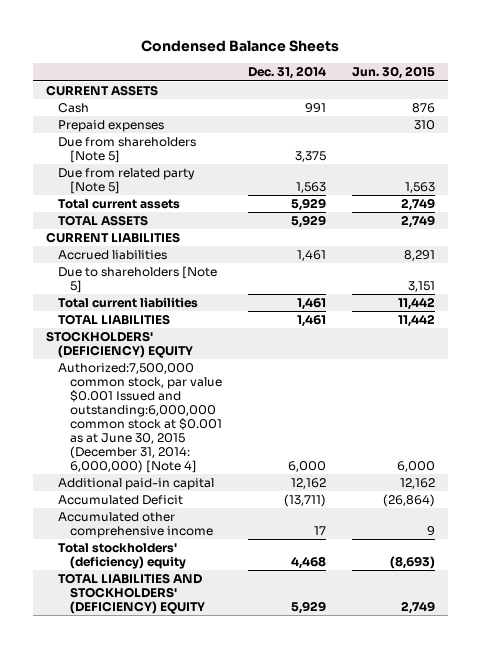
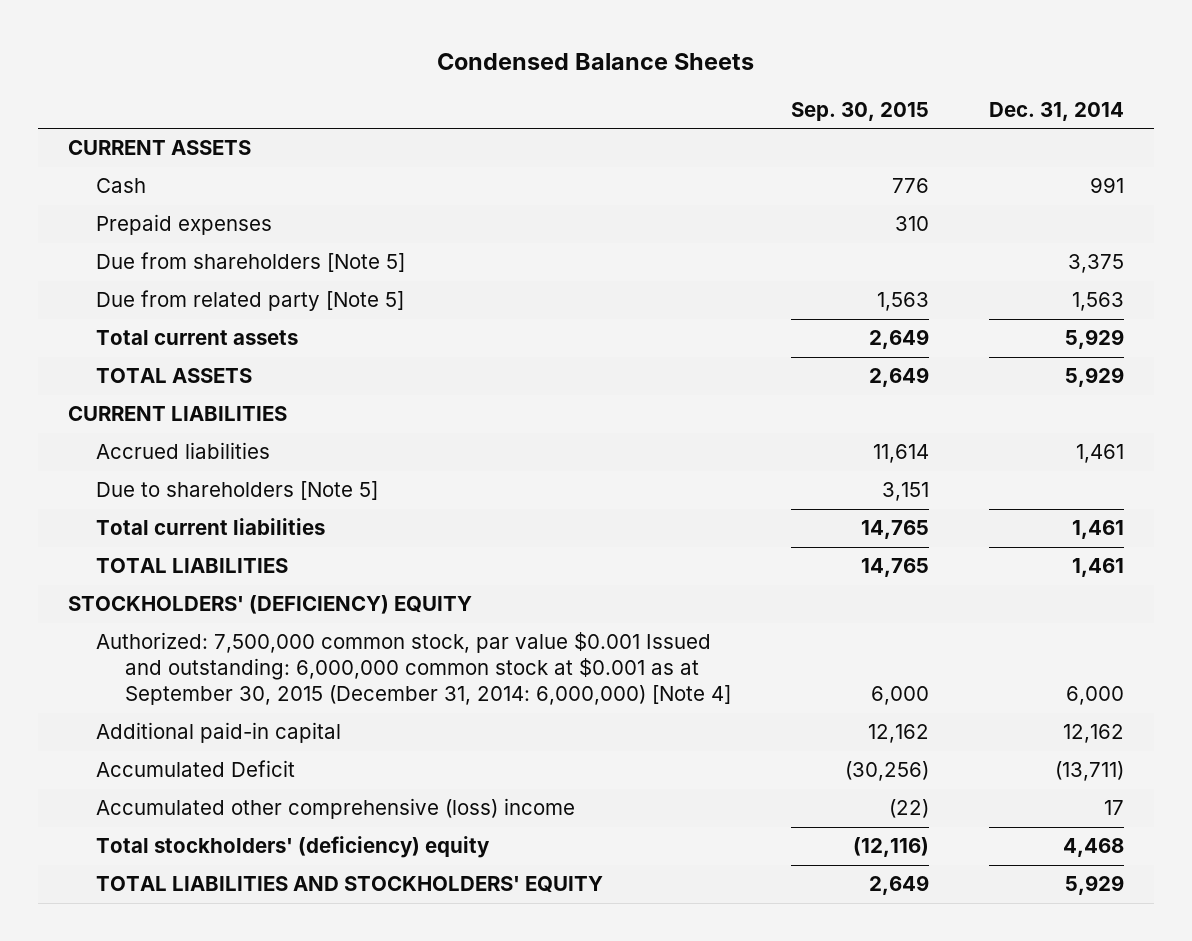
[351,66,435,80] Jun. 30, 2015 -> none
none -> [790,101,929,121] Sep. 30, 2015
[57,362,222,474] Authorized:7,500,000 common stock, par value $0.001 Issued and outstanding:6,000,000 common stock at $0.001 as at June 30, 2015 (December 31, 2014: 6,000,000) [Note 4] -> [96,632,731,706] Authorized: 7,500,000 common stock, par value $0.001 Issued and outstanding: 6,000,000 common stock at $0.001 as at September 30, 2015 (December 31, 2014: 6,000,000) [Note 4]
[57,511,213,538] Accumulated other comprehensive income -> [96,798,576,820] Accumulated other comprehensive (loss) income
[57,572,205,614] TOTAL LIABILITIES AND STOCKHOLDERS' (DEFICIENCY) EQUITY -> [96,876,604,894] TOTAL LIABILITIES AND STOCKHOLDERS' EQUITY

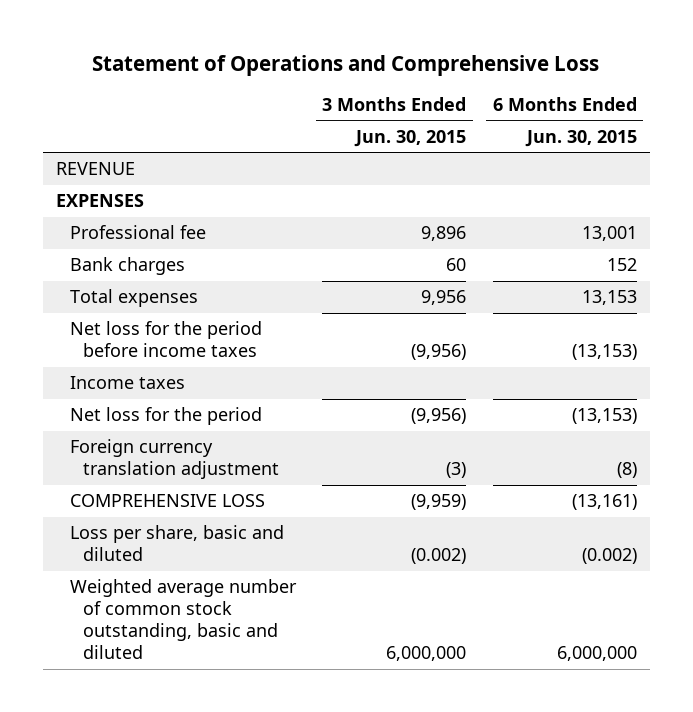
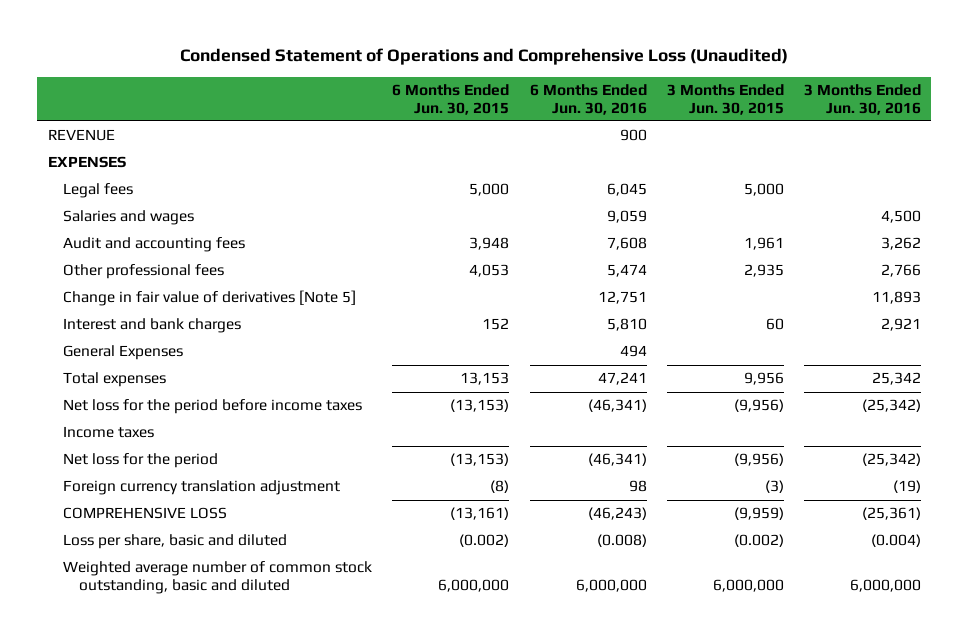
[92,54,600,76] Statement of Operations and Comprehensive Loss -> [180,48,789,66] Condensed Statement of Operations and Comprehensive Loss (Unaudited)
none -> [529,83,647,115] 6 Months Ended Jun. 30, 2016
none -> [803,83,921,115] 3 Months Ended Jun. 30, 2016
none -> [63,183,134,199] Legal fees
none -> [63,210,195,226] Salaries and wages
none -> [63,237,246,253] Audit and accounting fees
[69,225,206,240] Professional fee -> [63,264,225,280] Other professional fees
[421,226,467,242] 9,896 -> [743,264,784,278] 2,935
[581,226,637,242] 13,001 -> [469,264,510,278] 4,053
none -> [63,290,357,307] Change in fair value of derivatives [Note 5]
[69,257,185,276] Bank charges -> [63,318,242,334] Interest and bank charges
none -> [63,345,184,361] General Expenses

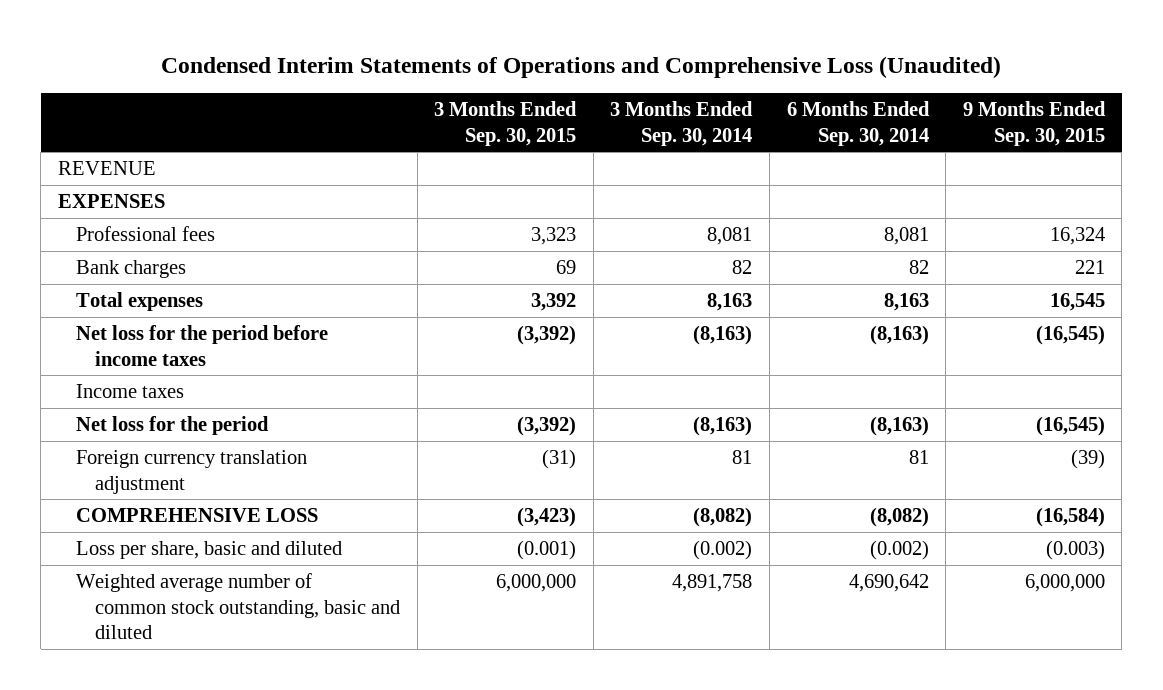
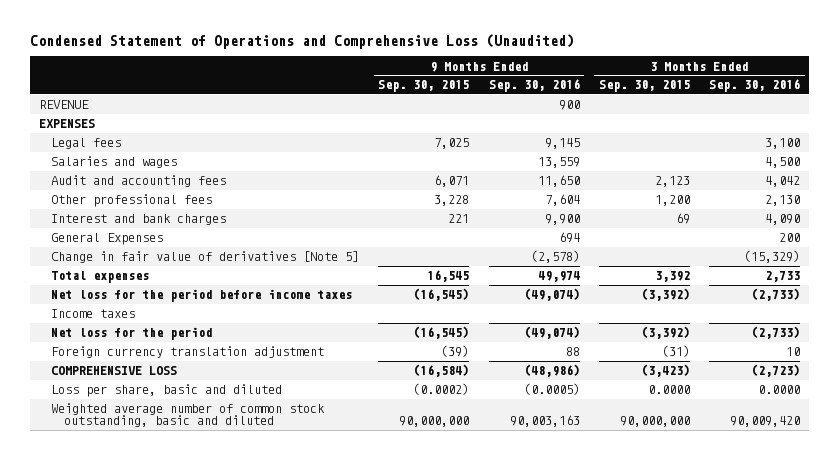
[161,55,1002,78] Condensed Interim Statements of Operations and Comprehensive Loss (Unaudited) -> [29,33,574,49] Condensed Statement of Operations and Comprehensive Loss (Unaudited)
[610,101,754,146] 3 Months Ended Sep. 30, 2014 -> none
[786,101,930,146] 6 Months Ended Sep. 30, 2014 -> none
none -> [488,79,580,93] Sep. 30, 2016
none -> [708,79,800,93] Sep. 30, 2016
none -> [51,138,122,150] Legal fees
none -> [51,156,178,169] Salaries and wages
none -> [51,175,227,188] Audit and accounting fees
[76,225,216,241] Professional fees -> [51,194,213,208] Other professional fees
[531,226,577,245] 3,323 -> [654,195,690,207] 1,200
[1049,226,1105,245] 16,324 -> [434,195,470,207] 3,228
[76,259,187,278] Bank charges -> [51,214,227,226] Interest and bank charges
none -> [51,233,164,246] General Expenses
none -> [51,251,360,264] Change in fair value of derivatives [Note 5]
[517,539,577,560] (0.001) -> [647,385,690,395] 0.0000
[1045,539,1105,560] (0.003) -> [413,383,470,396] (0.0002)
[496,573,577,592] 6,000,000 -> [619,416,690,428] 90,000,000
[1024,573,1105,592] 6,000,000 -> [399,416,470,428] 90,000,000

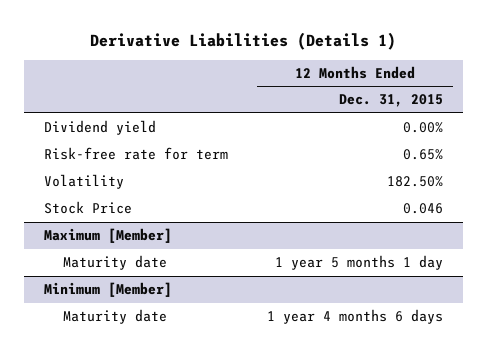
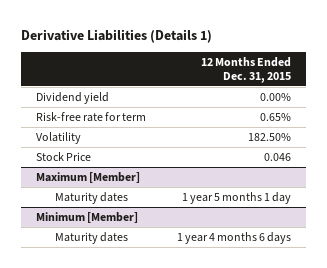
[63,255,168,271] Maturity date -> [55,191,129,204] Maturity dates
[63,309,168,325] Maturity date -> [55,231,129,244] Maturity dates

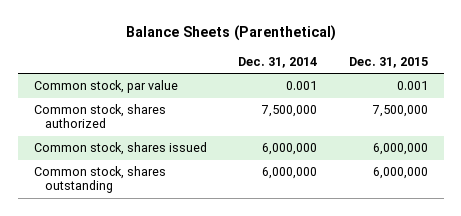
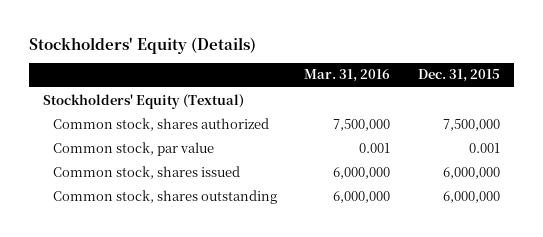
[125,25,336,42] Balance Sheets (Parenthetical) -> [29,36,257,54] Stockholders' Equity (Details)
[238,56,318,68] Dec. 31, 2014 -> none
none -> [304,69,391,83] Mar. 31, 2016
none -> [42,93,244,109] Stockholders' Equity (Textual)
[33,80,178,94] Common stock, par value -> [52,141,214,156] Common stock, par value

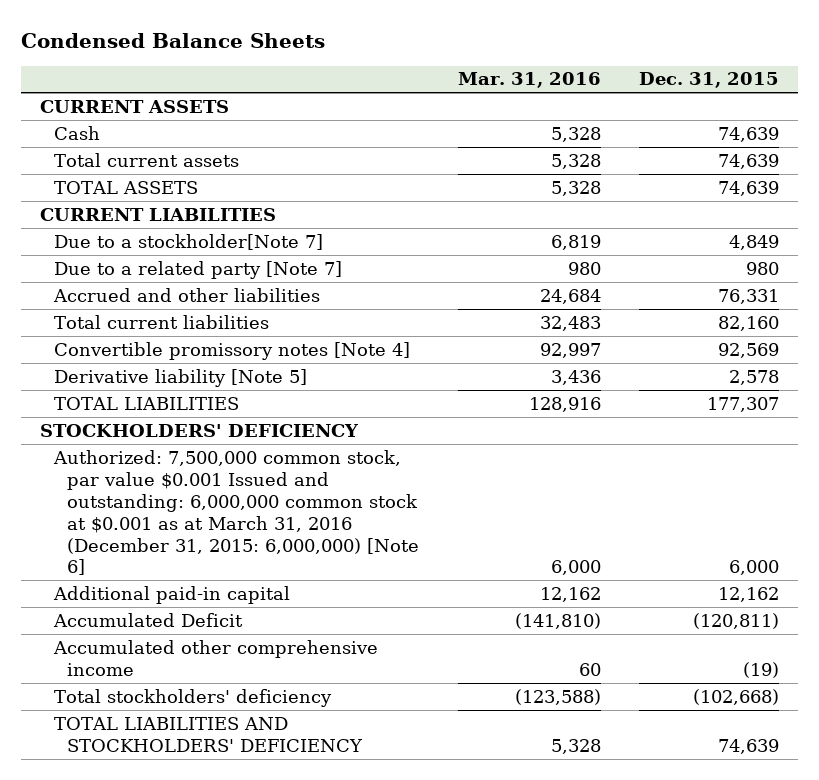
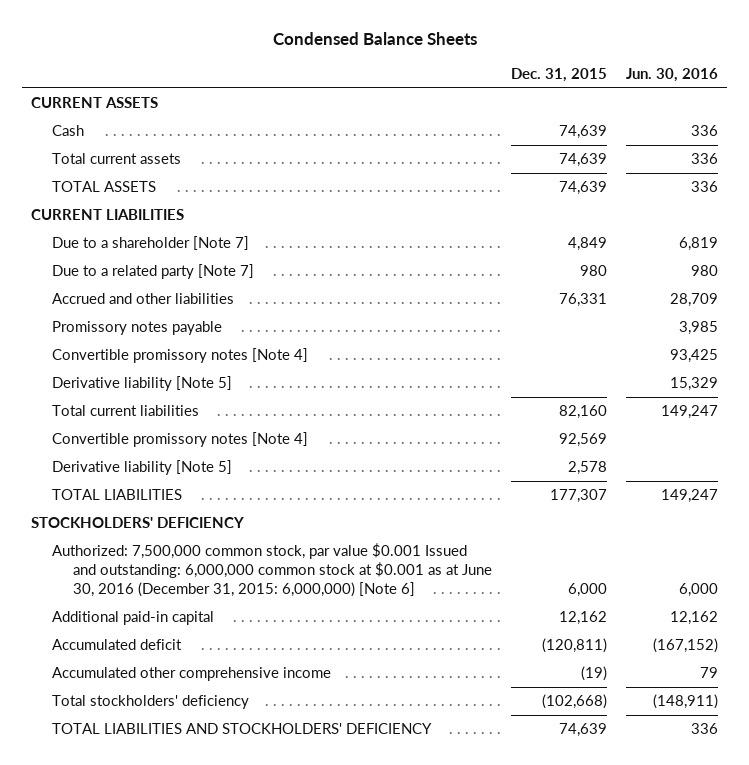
[457,72,601,89] Mar. 31, 2016 -> none
none -> [625,67,718,82] Jun. 30, 2016
[53,233,323,250] Due to a stockholder[Note 7] -> [51,236,249,251] Due to a shareholder [Note 7]
none -> [51,321,222,336] Promissory notes payable
none -> [51,348,308,364] Convertible promissory notes [Note 4]
none -> [51,376,232,392] Derivative liability [Note 5]
[52,449,420,576] Authorized: 7,500,000 common stock, par value $0.001 Issued and outstanding: 6,000,000 common stock at $0.001 as at March 31, 2016 (December 31, 2015: 6,000,000) [Note 6] -> [51,543,492,598] Authorized: 7,500,000 common stock, par value $0.001 Issued and outstanding: 6,000,000 common stock at $0.001 as at June 30, 2016 (December 31, 2015: 6,000,000) [Note 6]
[52,612,243,627] Accumulated Deficit -> [51,639,182,651] Accumulated deficit

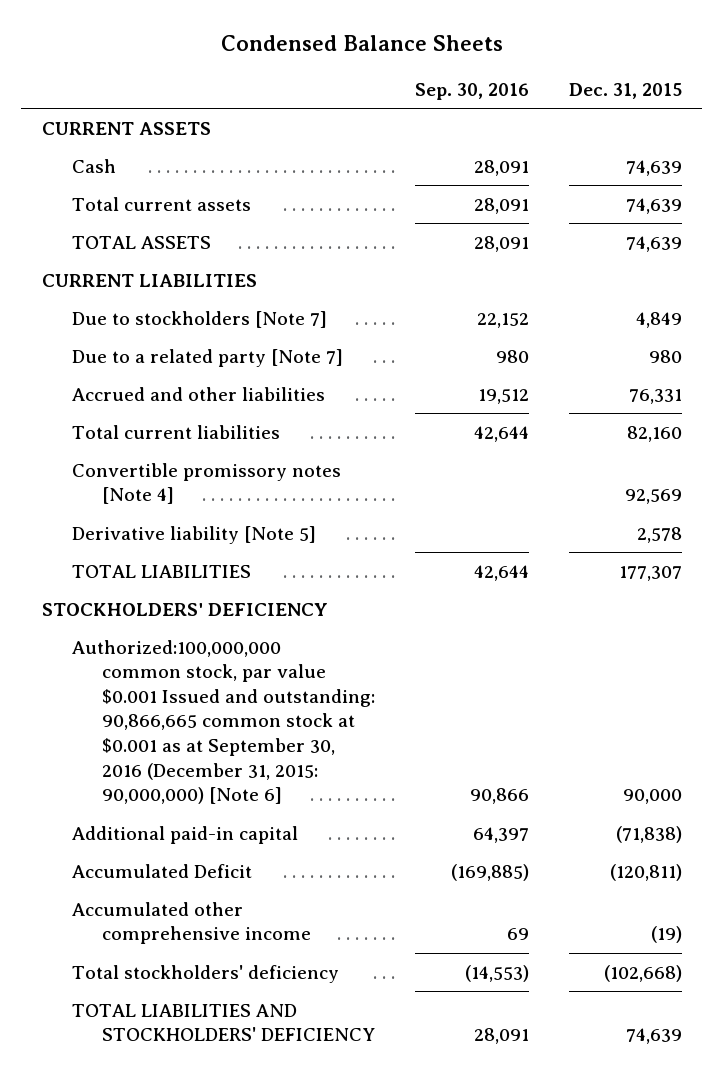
[625,67,718,82] Jun. 30, 2016 -> none
none -> [414,82,529,100] Sep. 30, 2016
[51,236,249,251] Due to a shareholder [Note 7] -> [71,310,327,328] Due to stockholders [Note 7]
[51,321,222,336] Promissory notes payable -> none
[51,348,308,364] Convertible promissory notes [Note 4] -> none
[51,376,232,392] Derivative liability [Note 5] -> none
[51,543,492,598] Authorized: 7,500,000 common stock, par value $0.001 Issued and outstanding: 6,000,000 common stock at $0.001 as at June 30, 2016 (December 31, 2015: 6,000,000) [Note 6] -> [71,639,375,805] Authorized:100,000,000 common stock, par value $0.001 Issued and outstanding: 90,866,665 common stock at $0.001 as at September 30, 2016 (December 31, 2015: 90,000,000) [Note 6]
[567,583,607,598] 6,000 -> [623,789,683,805] 90,000
[558,611,607,626] 12,162 -> [616,825,683,843] (71,838)
[51,639,182,651] Accumulated deficit -> [71,863,252,878] Accumulated Deficit

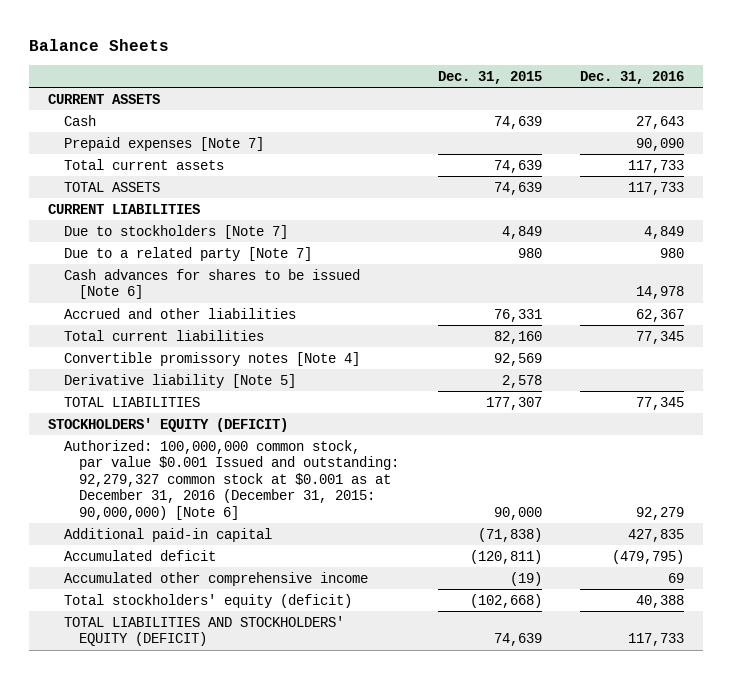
[220,34,503,51] Condensed Balance Sheets -> [29,38,170,51] Balance Sheets
[414,82,529,100] Sep. 30, 2016 -> none
none -> [579,70,684,84] Dec. 31, 2016
none -> [63,136,264,151] Prepaid expenses [Note 7]
none -> [63,268,360,300] Cash advances for shares to be issued [Note 6]
[41,602,328,616] STOCKHOLDERS' DEFICIENCY -> [48,417,289,432] STOCKHOLDERS' EQUITY (DEFICIT)
[71,639,375,805] Authorized:100,000,000 common stock, par value $0.001 Issued and outstanding: 90,866,665 common stock at $0.001 as at September 30, 2016 (December 31, 2015: 90,000,000) [Note 6] -> [63,439,400,520] Authorized: 100,000,000 common stock, par value $0.001 Issued and outstanding: 92,279,327 common stock at $0.001 as at December 31, 2016 (December 31, 2015: 90,000,000) [Note 6]
[71,863,252,878] Accumulated Deficit -> [63,549,216,561] Accumulated deficit
[71,964,339,983] Total stockholders' deficiency -> [63,593,352,608] Total stockholders' equity (deficit)
[71,1003,375,1042] TOTAL LIABILITIES AND STOCKHOLDERS' DEFICIENCY -> [63,615,344,647] TOTAL LIABILITIES AND STOCKHOLDERS' EQUITY (DEFICIT)

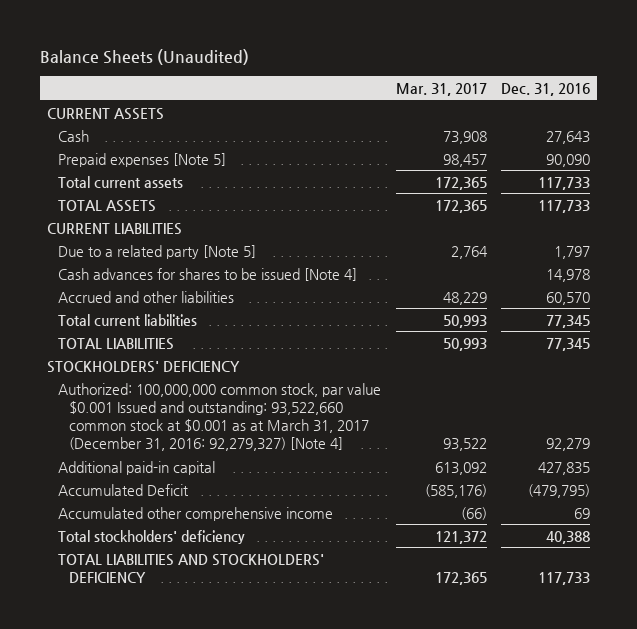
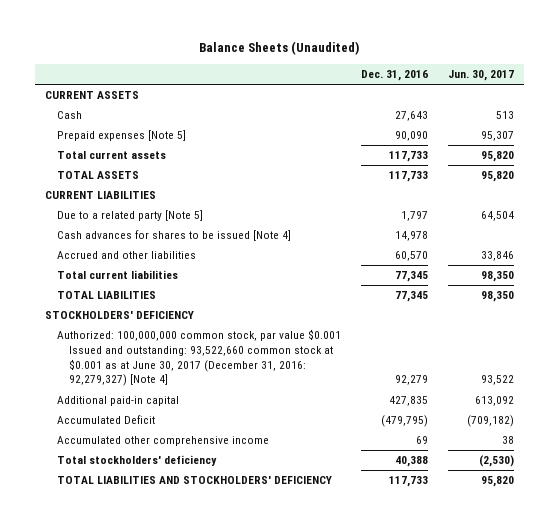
[395,82,487,96] Mar. 31, 2017 -> none
none -> [447,70,514,82] Jun. 30, 2017
[58,382,382,452] Authorized: 100,000,000 common stock, par value $0.001 Issued and outstanding: 93,522,660 common stock at $0.001 as at March 31, 2017 (December 31, 2016: 92,279,327) [Note 4] -> [56,329,341,387] Authorized: 100,000,000 common stock, par value $0.001 Issued and outstanding: 93,522,660 common stock at $0.001 as at June 30, 2017 (December 31, 2016: 92,279,327) [Note 4]

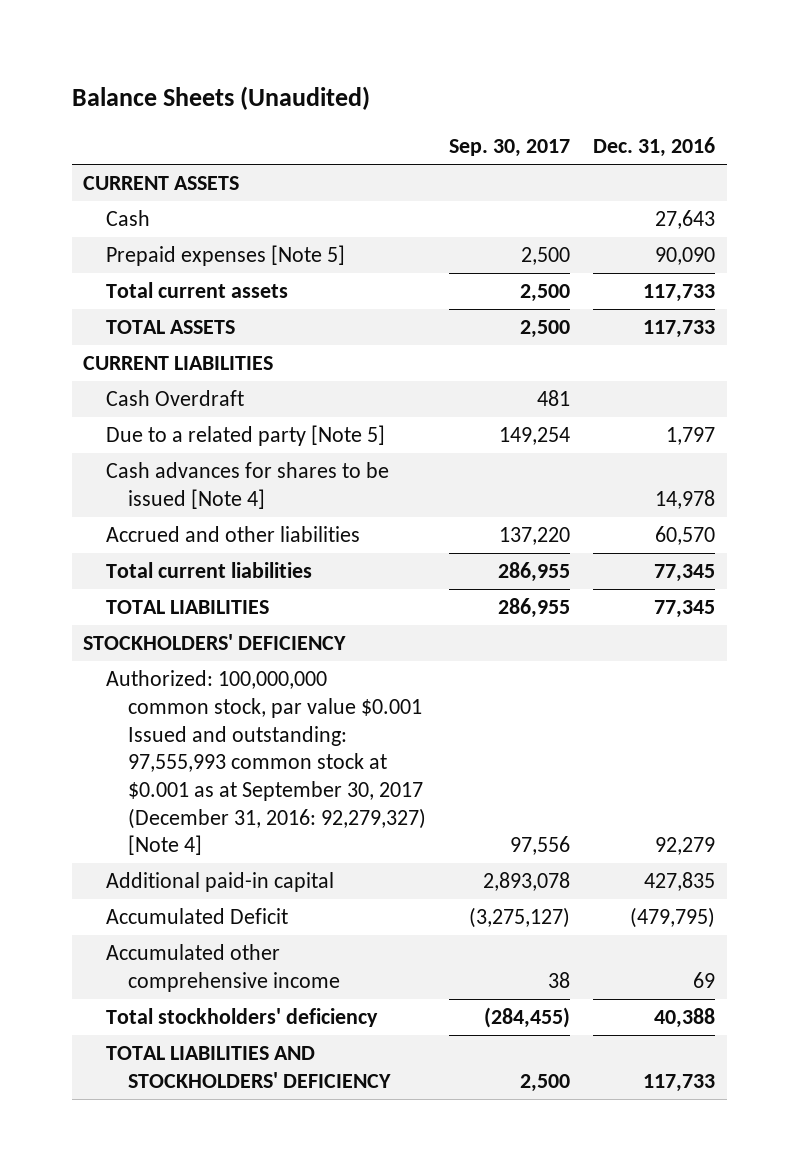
[447,70,514,82] Jun. 30, 2017 -> none
none -> [449,139,571,158] Sep. 30, 2017
none -> [105,390,244,407] Cash Overdraft
[56,329,341,387] Authorized: 100,000,000 common stock, par value $0.001 Issued and outstanding: 93,522,660 common stock at $0.001 as at June 30, 2017 (December 31, 2016: 92,279,327) [Note 4] -> [105,670,427,856] Authorized: 100,000,000 common stock, par value $0.001 Issued and outstanding: 97,555,993 common stock at $0.001 as at September 30, 2017 (December 31, 2016: 92,279,327) [Note 4]

